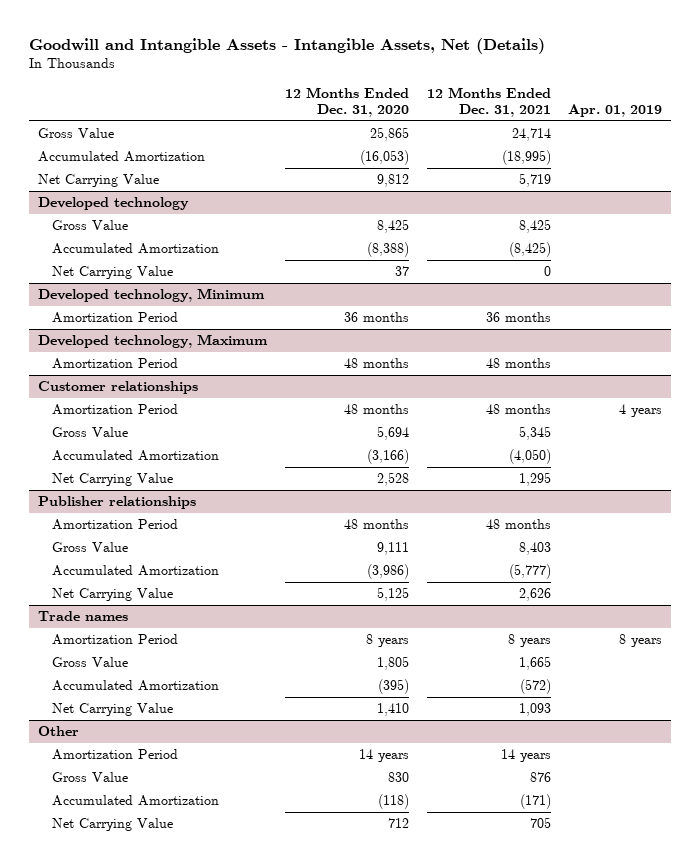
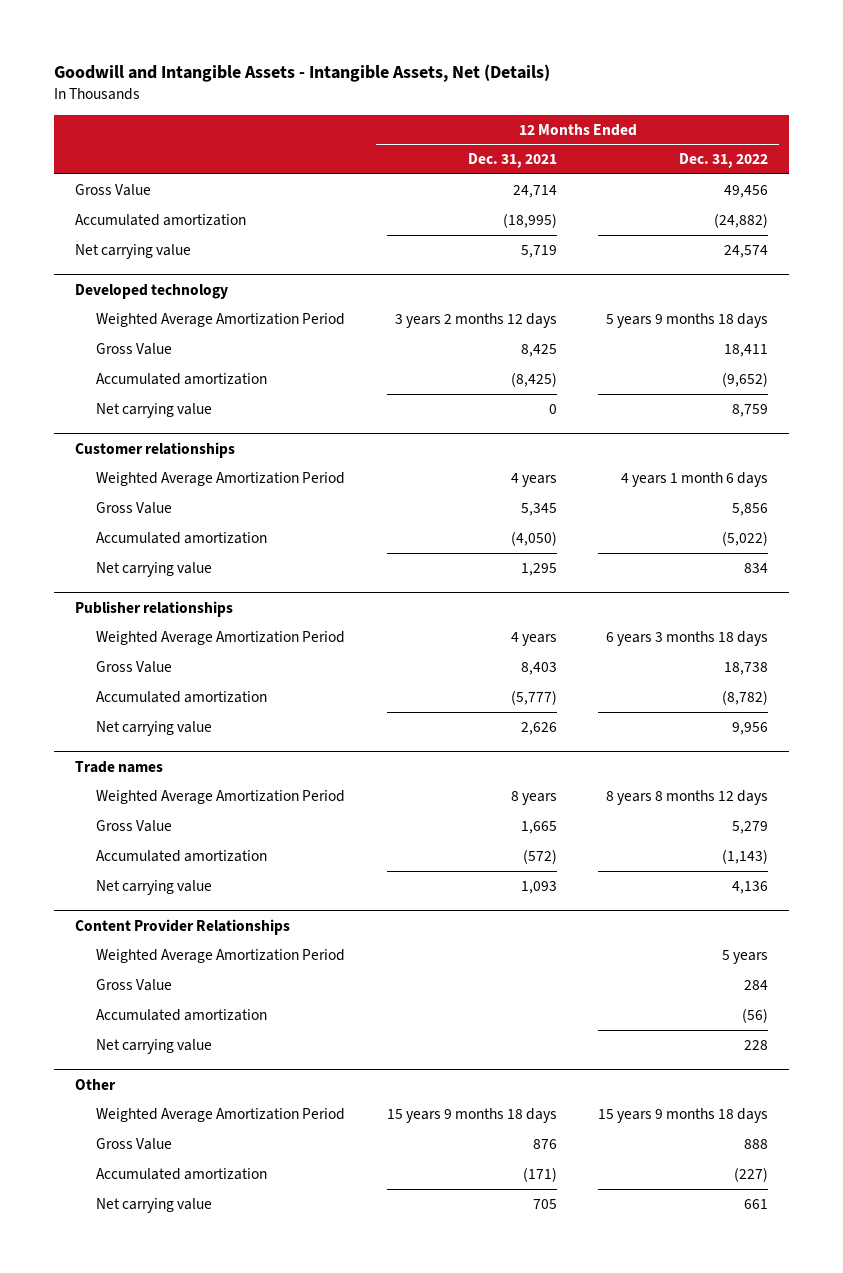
[284,86,409,117] 12 Months Ended Dec. 31, 2020 -> none
[568,103,663,117] Apr. 01, 2019 -> none
none -> [679,153,769,169] Dec. 31, 2022
[37,151,205,163] Accumulated Amortization -> [74,213,246,226] Accumulated amortization
[37,174,159,188] Net Carrying Value -> [74,243,191,259] Net carrying value
none -> [96,312,346,327] Weighted Average Amortization Period
[37,288,265,303] Developed technology, Minimum -> none
[51,312,178,324] Amortization Period -> none
[37,334,268,349] Developed technology, Maximum -> none
[51,358,178,370] Amortization Period -> none
[51,243,219,255] Accumulated Amortization -> [96,372,268,385] Accumulated amortization
[51,266,173,280] Net Carrying Value -> [96,402,213,418] Net carrying value
[51,404,178,416] Amortization Period -> [96,471,346,486] Weighted Average Amortization Period
[485,404,551,415] 48 months -> [510,472,557,487] 4 years
[51,450,219,462] Accumulated Amortization -> [96,531,268,544] Accumulated amortization
[51,473,173,487] Net Carrying Value -> [96,561,213,577] Net carrying value
[51,519,178,531] Amortization Period -> [96,630,346,645] Weighted Average Amortization Period
[485,519,551,530] 48 months -> [510,631,557,646] 4 years
[51,565,219,577] Accumulated Amortization -> [96,690,268,703] Accumulated amortization
[51,588,173,602] Net Carrying Value -> [96,720,213,736] Net carrying value
[51,634,178,646] Amortization Period -> [96,789,346,804] Weighted Average Amortization Period
[51,680,219,692] Accumulated Amortization -> [96,849,268,862] Accumulated amortization
[51,703,173,717] Net Carrying Value -> [96,879,213,895] Net carrying value
none -> [74,918,290,935] Content Provider Relationships
none -> [96,948,346,963] Weighted Average Amortization Period
none -> [96,978,173,991] Gross Value
none -> [96,1008,268,1021] Accumulated amortization
none -> [96,1038,213,1054] Net carrying value
[51,749,178,761] Amortization Period -> [96,1107,346,1122] Weighted Average Amortization Period
[500,749,551,763] 14 years -> [386,1107,557,1123] 15 years 9 months 18 days
[51,795,219,807] Accumulated Amortization -> [96,1167,268,1180] Accumulated amortization
[51,818,173,832] Net Carrying Value -> [96,1197,213,1213] Net carrying value

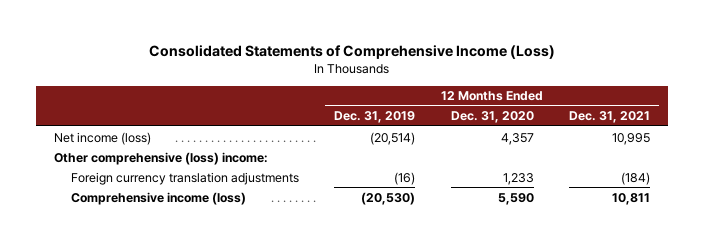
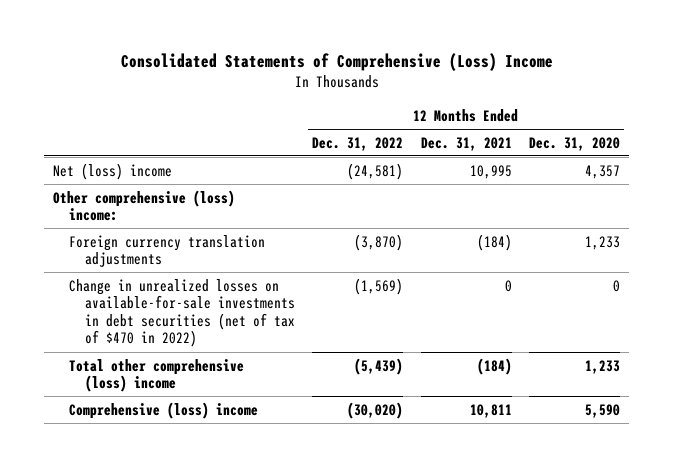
[149,45,556,60] Consolidated Statements of Comprehensive Income (Loss) -> [120,53,553,72] Consolidated Statements of Comprehensive (Loss) Income
[334,111,416,124] Dec. 31, 2019 -> none
none -> [312,136,404,151] Dec. 31, 2022
[54,131,152,145] Net income (loss) -> [53,162,173,180] Net (loss) income
none -> [68,278,295,348] Change in unrealized losses on available-for-sale investments in debt securities (net of tax of $470 in 2022)
none -> [68,358,244,393] Total other comprehensive (loss) income
[70,191,246,205] Comprehensive income (loss) -> [68,401,258,419] Comprehensive (loss) income

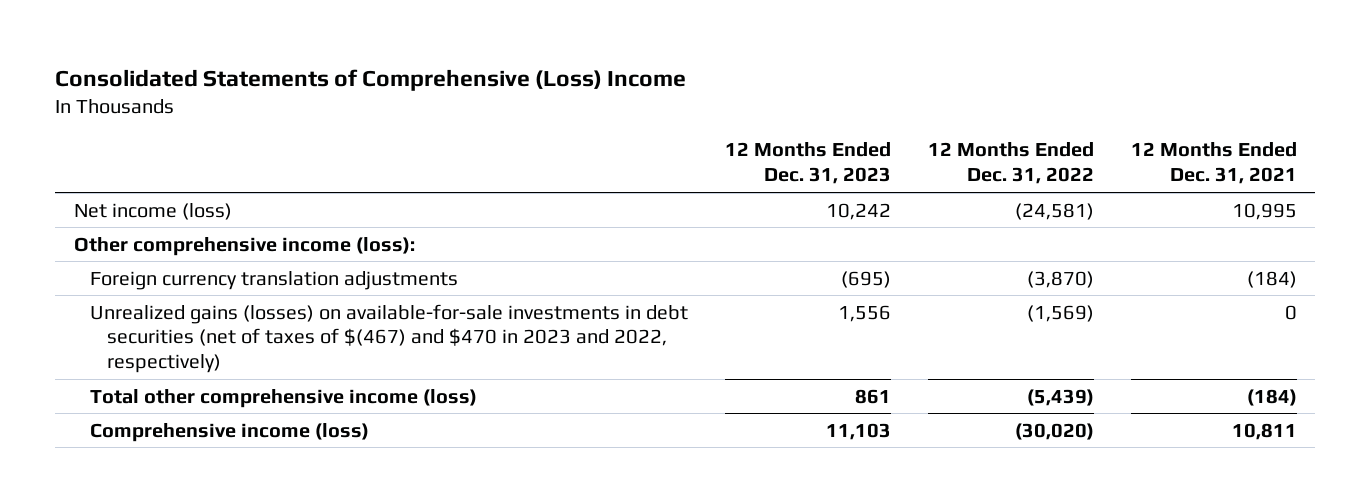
[529,136,621,151] Dec. 31, 2020 -> none
none -> [725,142,892,185] 12 Months Ended Dec. 31, 2023
[53,162,173,180] Net (loss) income -> [73,202,232,220] Net income (loss)
[53,189,236,222] Other comprehensive (loss) income: -> [73,236,415,256] Other comprehensive income (loss):
[68,278,295,348] Change in unrealized losses on available-for-sale investments in debt securities (net of tax of $470 in 2022) -> [90,303,689,374] Unrealized gains (losses) on available-for-sale investments in debt securities (net of taxes of $(467) and $470 in 2023 and 2022, respectively)
[68,358,244,393] Total other comprehensive (loss) income -> [90,388,478,408] Total other comprehensive income (loss)
[68,401,258,419] Comprehensive (loss) income -> [90,422,370,442] Comprehensive income (loss)

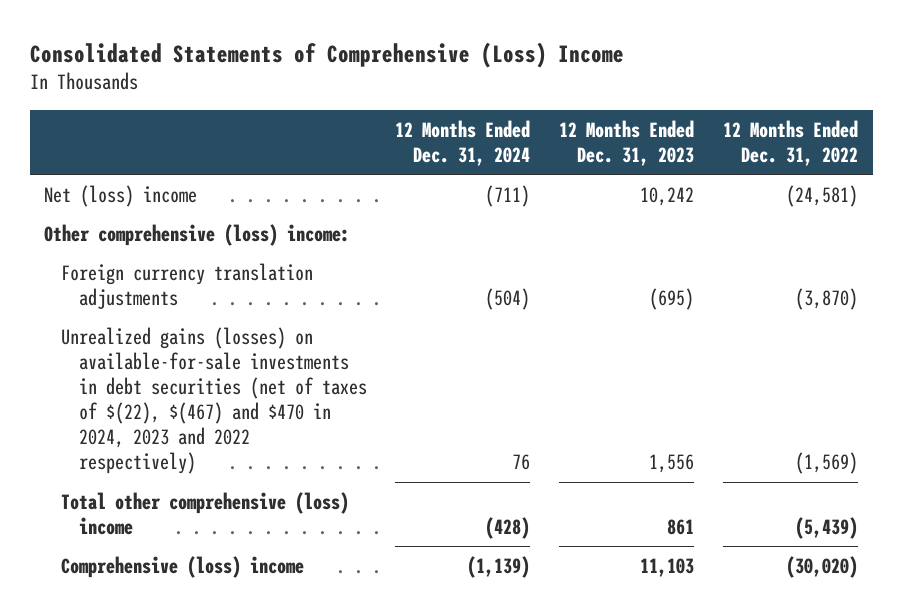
[1131,142,1298,185] 12 Months Ended Dec. 31, 2021 -> none
none -> [395,119,531,167] 12 Months Ended Dec. 31, 2024
[73,202,232,220] Net income (loss) -> [43,184,197,207] Net (loss) income
[73,236,415,256] Other comprehensive income (loss): -> [43,223,350,246] Other comprehensive (loss) income:
[90,303,689,374] Unrealized gains (losses) on available-for-sale investments in debt securities (net of taxes of $(467) and $470 in 2023 and 2022, respectively) -> [61,326,367,475] Unrealized gains (losses) on available-for-sale investments in debt securities (net of taxes of $(22), $(467) and $470 in 2024, 2023 and 2022 respectively)
[90,388,478,408] Total other comprehensive income (loss) -> [61,491,350,535] Total other comprehensive (loss) income
[90,422,370,442] Comprehensive income (loss) -> [61,555,305,578] Comprehensive (loss) income

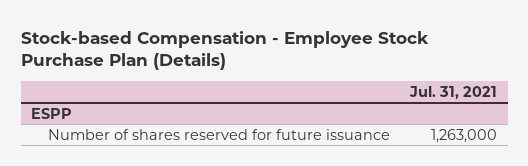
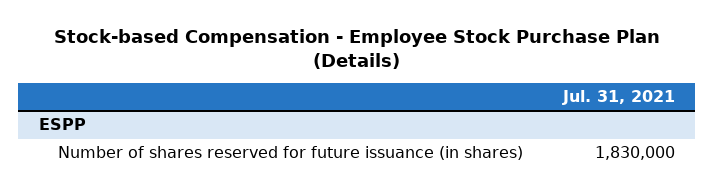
[47,128,390,140] Number of shares reserved for future issuance -> [57,146,523,161] Number of shares reserved for future issuance (in shares)
[431,128,498,143] 1,263,000 -> [594,146,675,161] 1,830,000

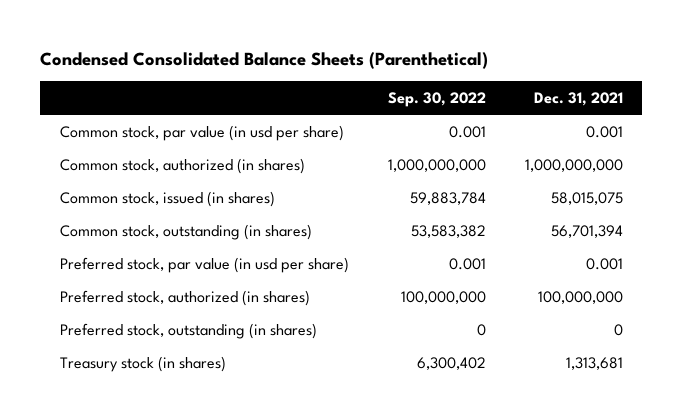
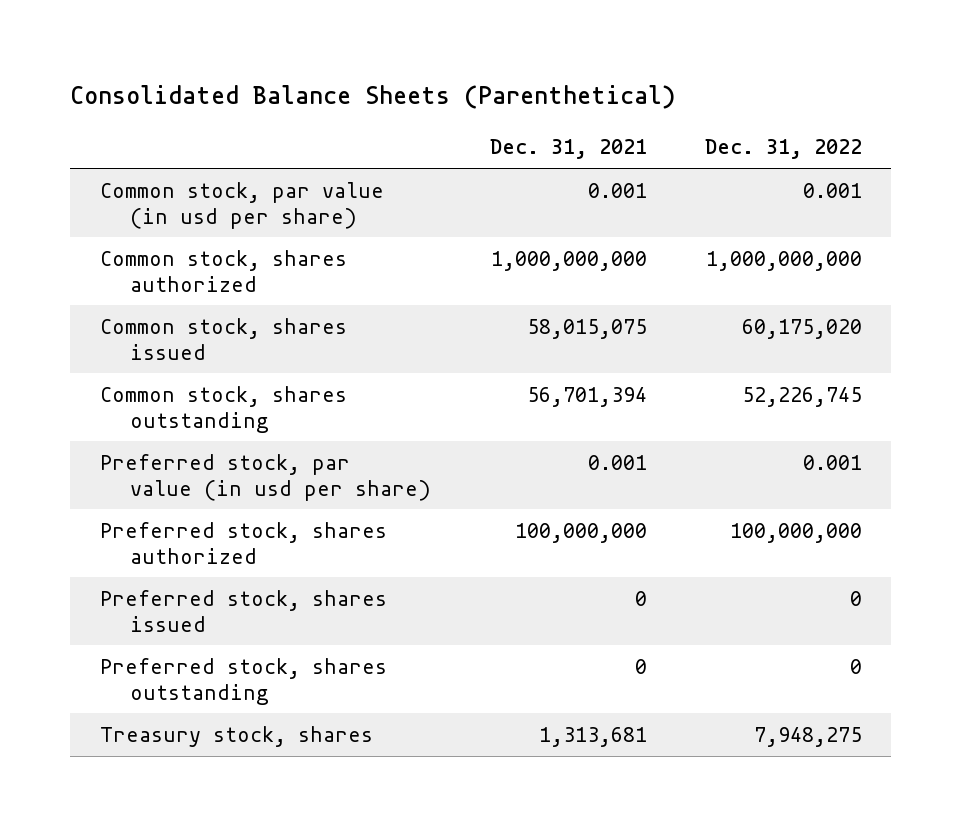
[40,52,489,70] Condensed Consolidated Balance Sheets (Parenthetical) -> [70,85,677,110] Consolidated Balance Sheets (Parenthetical)
[387,92,486,108] Sep. 30, 2022 -> none
none -> [705,139,863,160] Dec. 31, 2022
[59,157,305,174] Common stock, authorized (in shares) -> [99,249,347,292] Common stock, shares authorized
[59,190,275,207] Common stock, issued (in shares) -> [99,317,347,360] Common stock, shares issued
[59,223,312,240] Common stock, outstanding (in shares) -> [99,385,347,433] Common stock, shares outstanding
[59,289,310,306] Preferred stock, authorized (in shares) -> [99,521,387,564] Preferred stock, shares authorized
none -> [99,589,387,632] Preferred stock, shares issued
[59,322,317,339] Preferred stock, outstanding (in shares) -> [99,657,387,705] Preferred stock, shares outstanding
[59,355,226,372] Treasury stock (in shares) -> [99,725,373,747] Treasury stock, shares

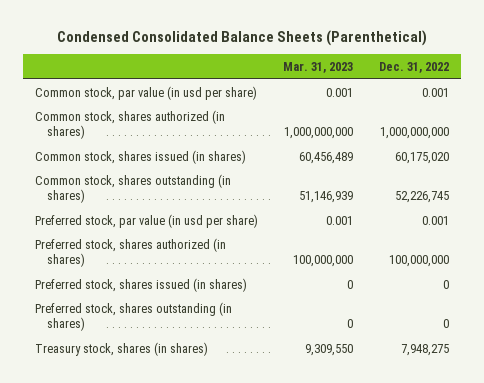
[70,85,677,110] Consolidated Balance Sheets (Parenthetical) -> [56,29,427,46] Condensed Consolidated Balance Sheets (Parenthetical)
[489,139,647,160] Dec. 31, 2021 -> none
none -> [283,62,354,74] Mar. 31, 2023
[99,249,347,292] Common stock, shares authorized -> [35,109,226,140] Common stock, shares authorized (in shares)
[99,317,347,360] Common stock, shares issued -> [35,149,247,164] Common stock, shares issued (in shares)
[99,385,347,433] Common stock, shares outstanding -> [35,173,232,204] Common stock, shares outstanding (in shares)
[99,521,387,564] Preferred stock, shares authorized -> [35,237,227,268] Preferred stock, shares authorized (in shares)
[99,589,387,632] Preferred stock, shares issued -> [35,277,248,292] Preferred stock, shares issued (in shares)
[99,657,387,705] Preferred stock, shares outstanding -> [35,301,233,332] Preferred stock, shares outstanding (in shares)
[99,725,373,747] Treasury stock, shares -> [35,341,209,356] Treasury stock, shares (in shares)

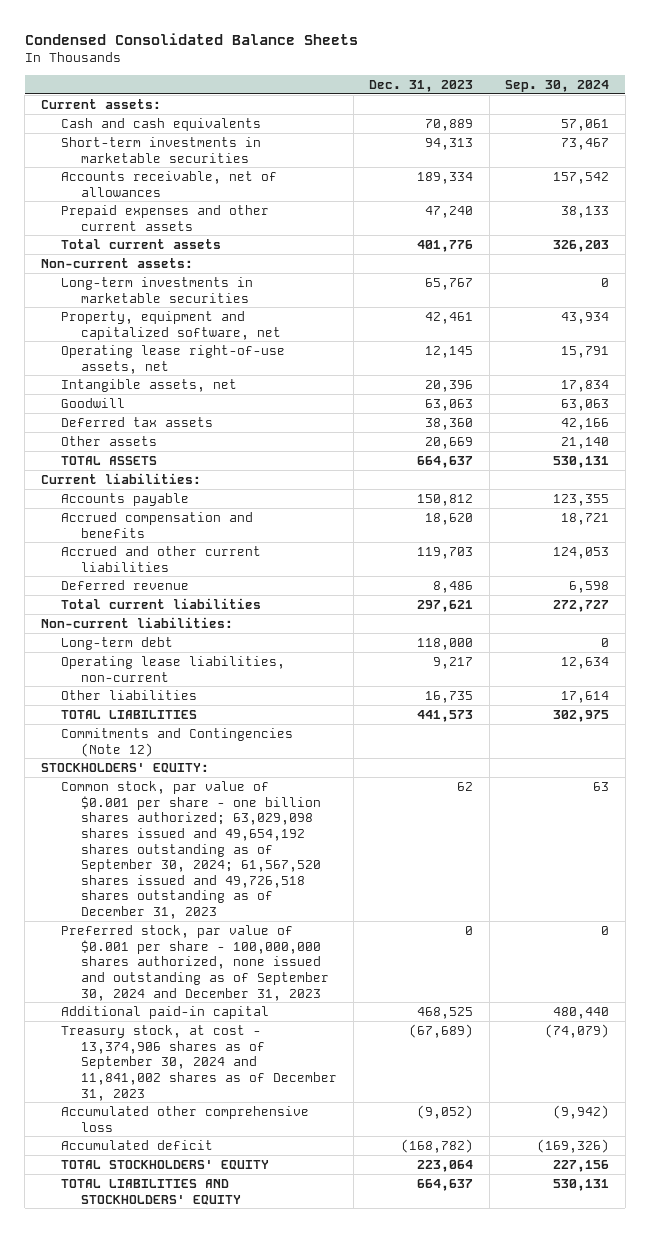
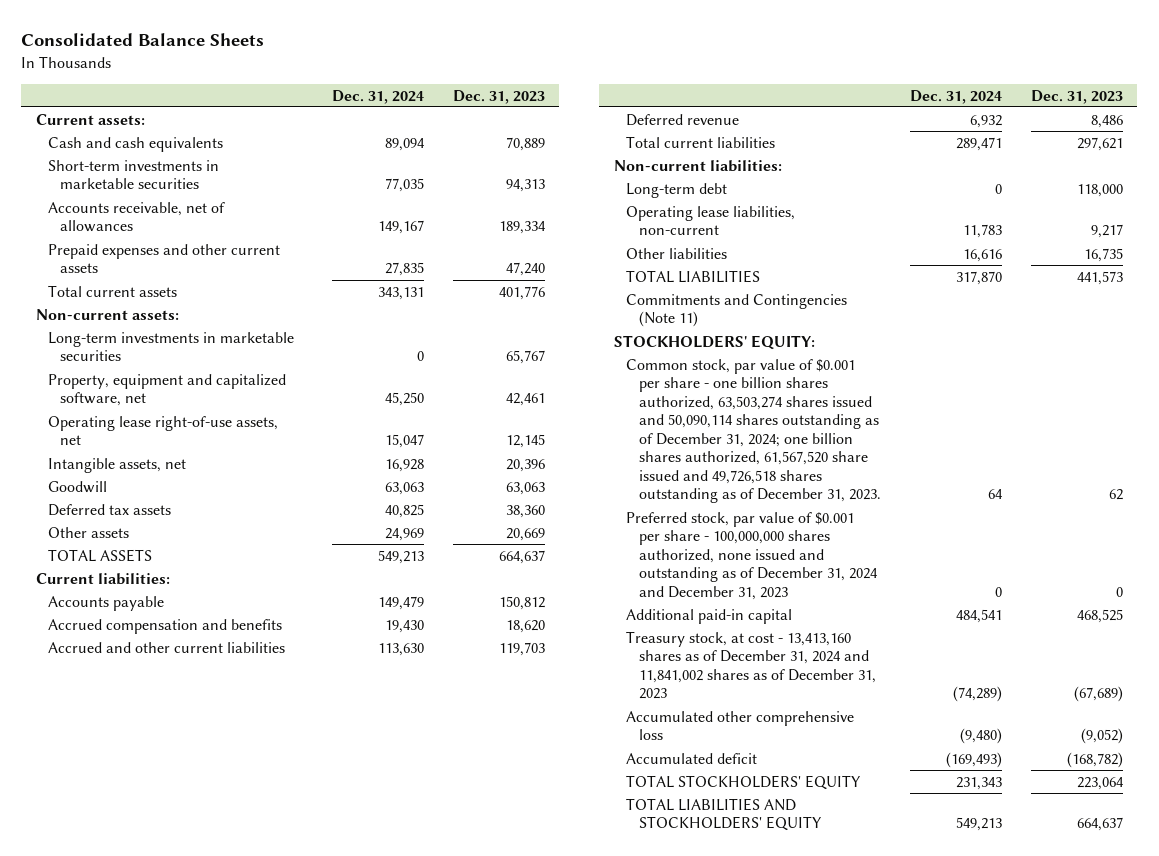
[24,32,358,45] Condensed Consolidated Balance Sheets -> [21,33,265,47] Consolidated Balance Sheets
[505,79,610,92] Sep. 30, 2024 -> none
none -> [331,89,424,104] Dec. 31, 2024
[61,727,294,757] Commitments and Contingencies (Note 12) -> [626,293,848,328] Commitments and Contingencies (Note 11)
[61,780,322,920] Common stock, par value of $0.001 per share - one billion shares authorized; 63,029,098 shares issued and 49,654,192 shares outstanding as of September 30, 2024; 61,567,520 shares issued and 49,726,518 shares outstanding as of December 31, 2023 -> [626,358,881,504] Common stock, par value of $0.001 per share - one billion shares authorized, 63,503,274 shares issued and 50,090,114 shares outstanding as of December 31, 2024; one billion shares authorized, 61,567,520 share issued and 49,726,518 shares outstanding as of December 31, 2023.
[61,924,330,1001] Preferred stock, par value of $0.001 per share - 100,000,000 shares authorized, none issued and outstanding as of September 30, 2024 and December 31, 2023 -> [626,511,878,600] Preferred stock, par value of $0.001 per share - 100,000,000 shares authorized, none issued and outstanding as of December 31, 2024 and December 31, 2023
[61,1024,338,1101] Treasury stock, at cost - 13,374,906 shares as of September 30, 2024 and 11,841,002 shares as of December 31, 2023 -> [626,630,876,700] Treasury stock, at cost - 13,413,160 shares as of December 31, 2024 and 11,841,002 shares as of December 31, 2023

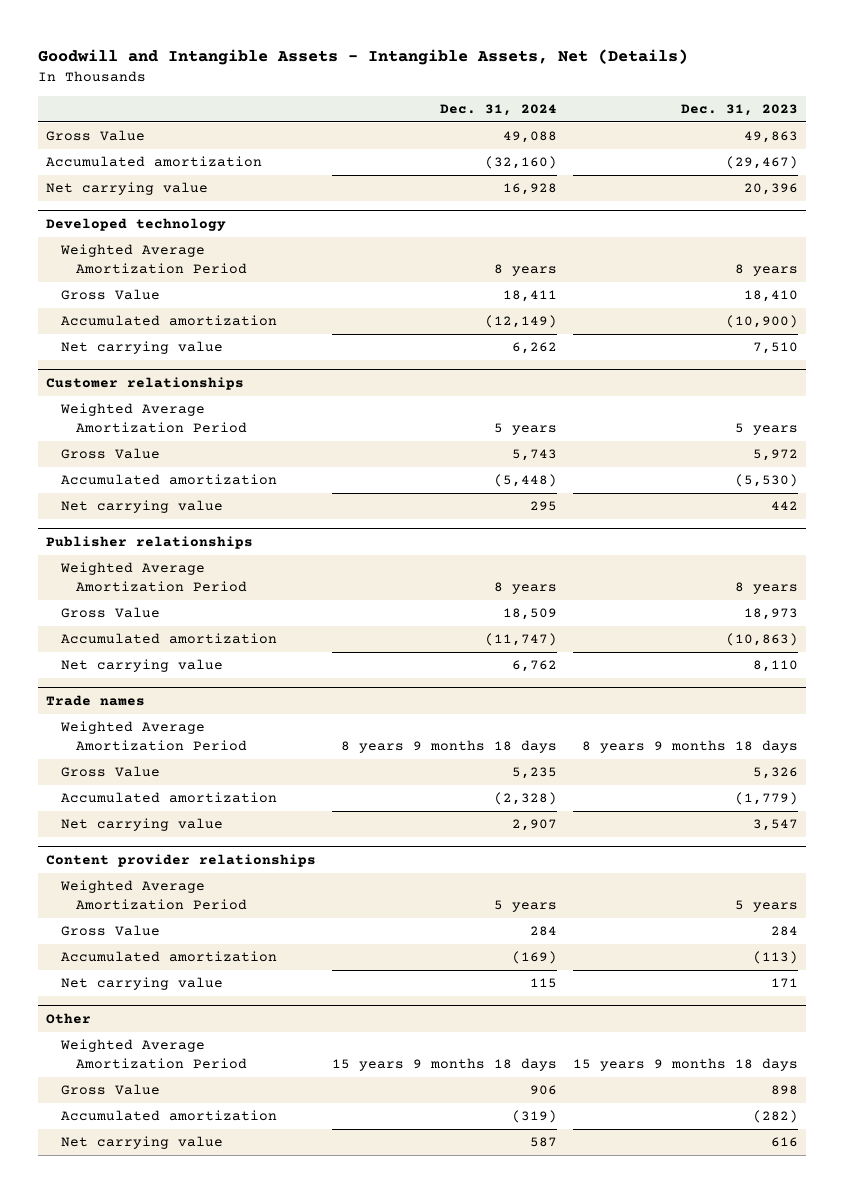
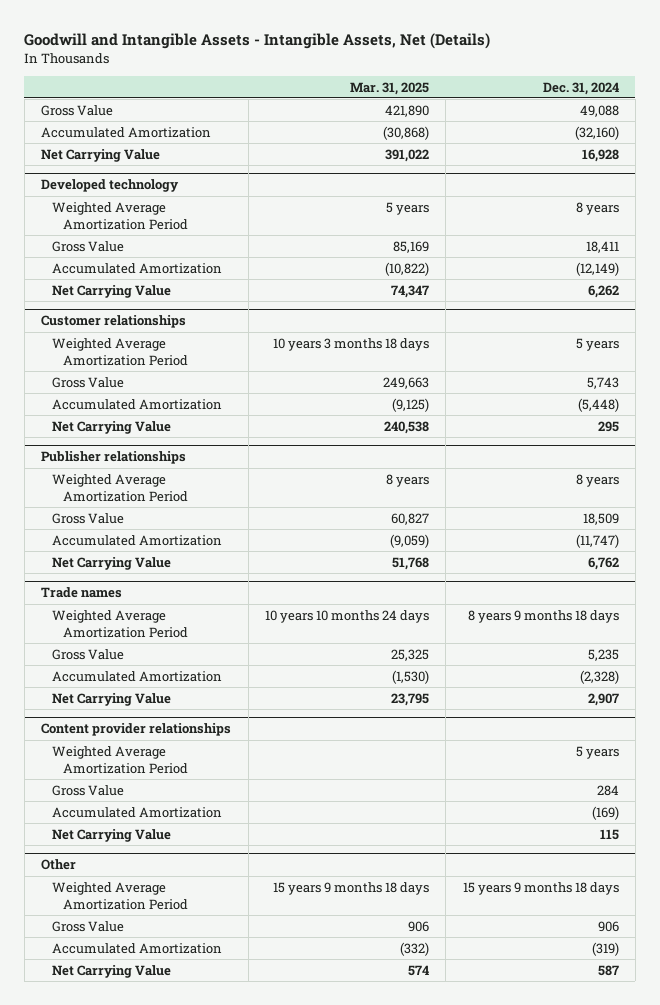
[680,103,798,116] Dec. 31, 2023 -> none
none -> [349,81,429,95] Mar. 31, 2025
[46,156,263,168] Accumulated amortization -> [41,126,212,138] Accumulated Amortization
[46,182,209,196] Net carrying value -> [41,148,161,162] Net Carrying Value
[60,315,277,327] Accumulated amortization -> [52,262,223,274] Accumulated Amortization
[60,341,223,355] Net carrying value -> [52,284,172,298] Net Carrying Value
[60,474,277,486] Accumulated amortization -> [52,398,223,410] Accumulated Amortization
[60,500,223,514] Net carrying value -> [52,420,172,434] Net Carrying Value
[60,633,277,645] Accumulated amortization -> [52,534,223,546] Accumulated Amortization
[60,659,223,673] Net carrying value -> [52,556,172,570] Net Carrying Value
[60,792,277,804] Accumulated amortization -> [52,670,223,682] Accumulated Amortization
[60,818,223,832] Net carrying value -> [52,692,172,706] Net Carrying Value
[60,951,277,963] Accumulated amortization -> [52,806,223,818] Accumulated Amortization
[60,977,223,991] Net carrying value -> [52,828,172,842] Net Carrying Value
[60,1110,277,1122] Accumulated amortization -> [52,942,223,954] Accumulated Amortization
[60,1136,223,1150] Net carrying value -> [52,964,172,978] Net Carrying Value

